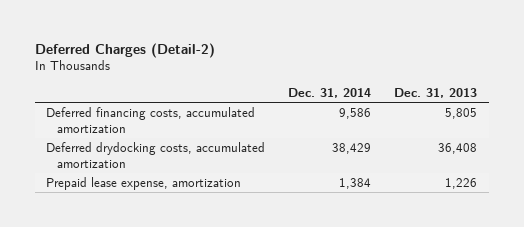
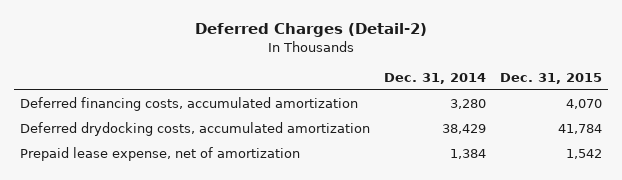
[394,87,478,98] Dec. 31, 2013 -> none
none -> [499,73,602,85] Dec. 31, 2015
[339,107,372,119] 9,586 -> [450,99,487,110] 3,280
[46,176,242,190] Prepaid lease expense, amortization -> [20,147,301,162] Prepaid lease expense, net of amortization

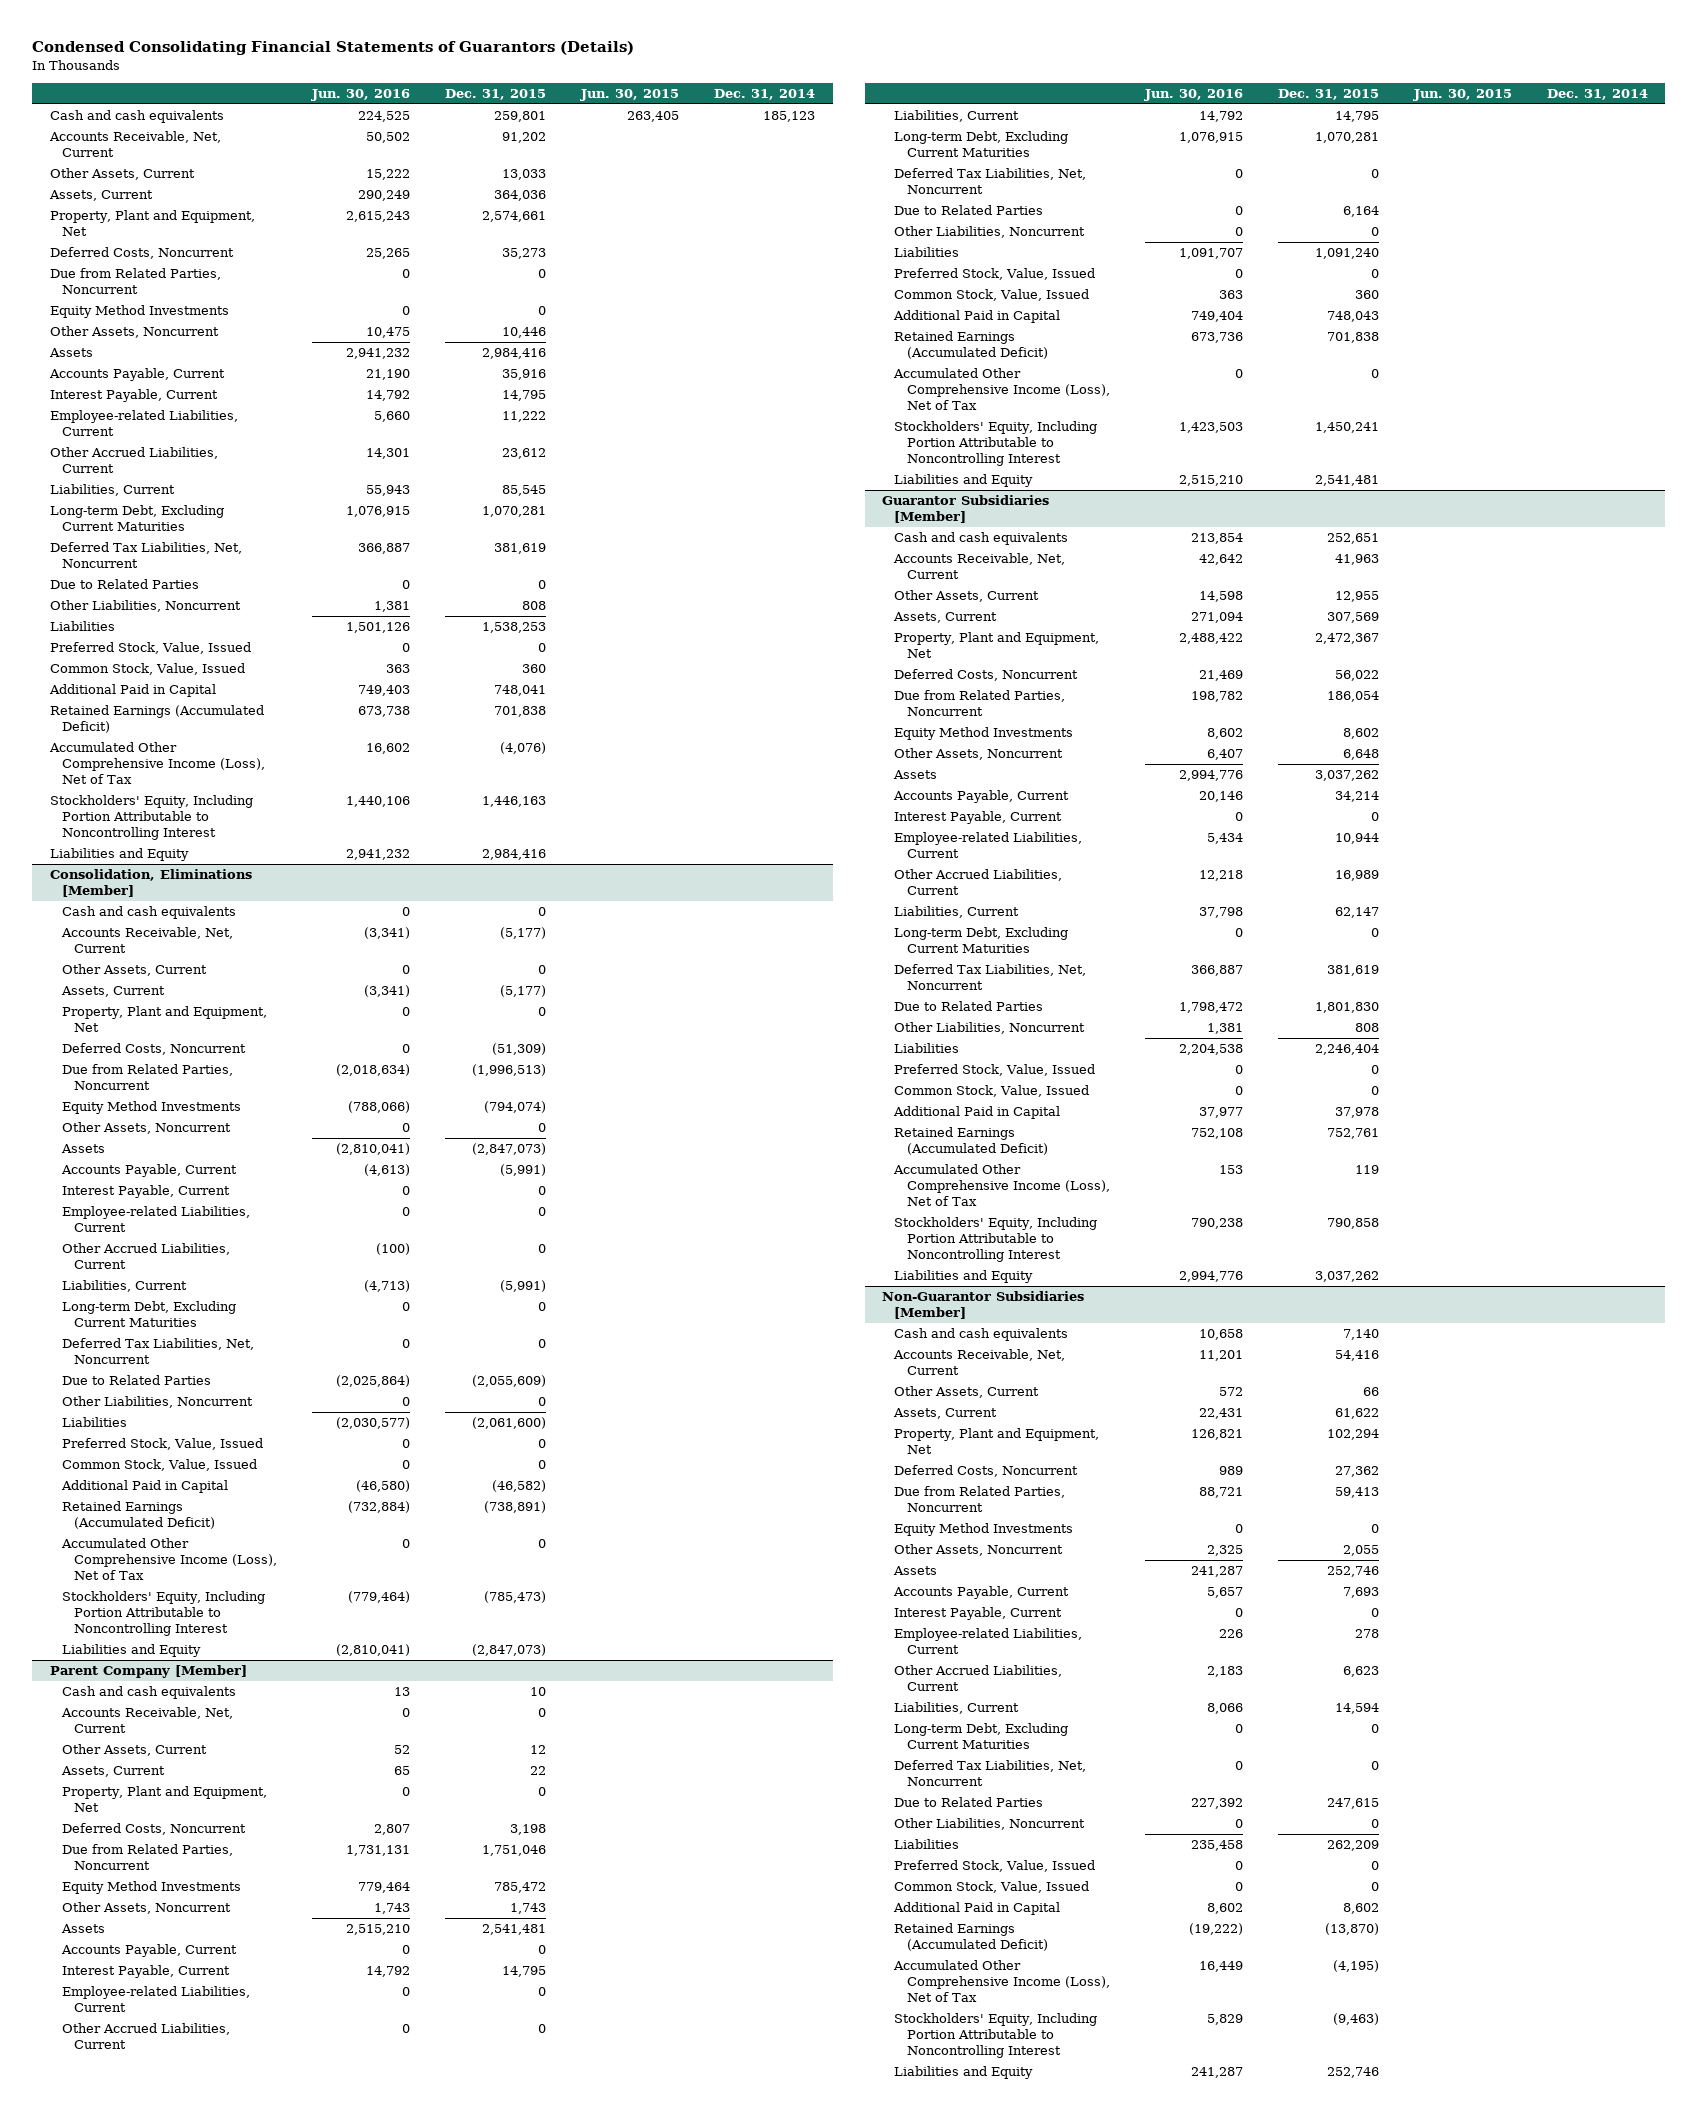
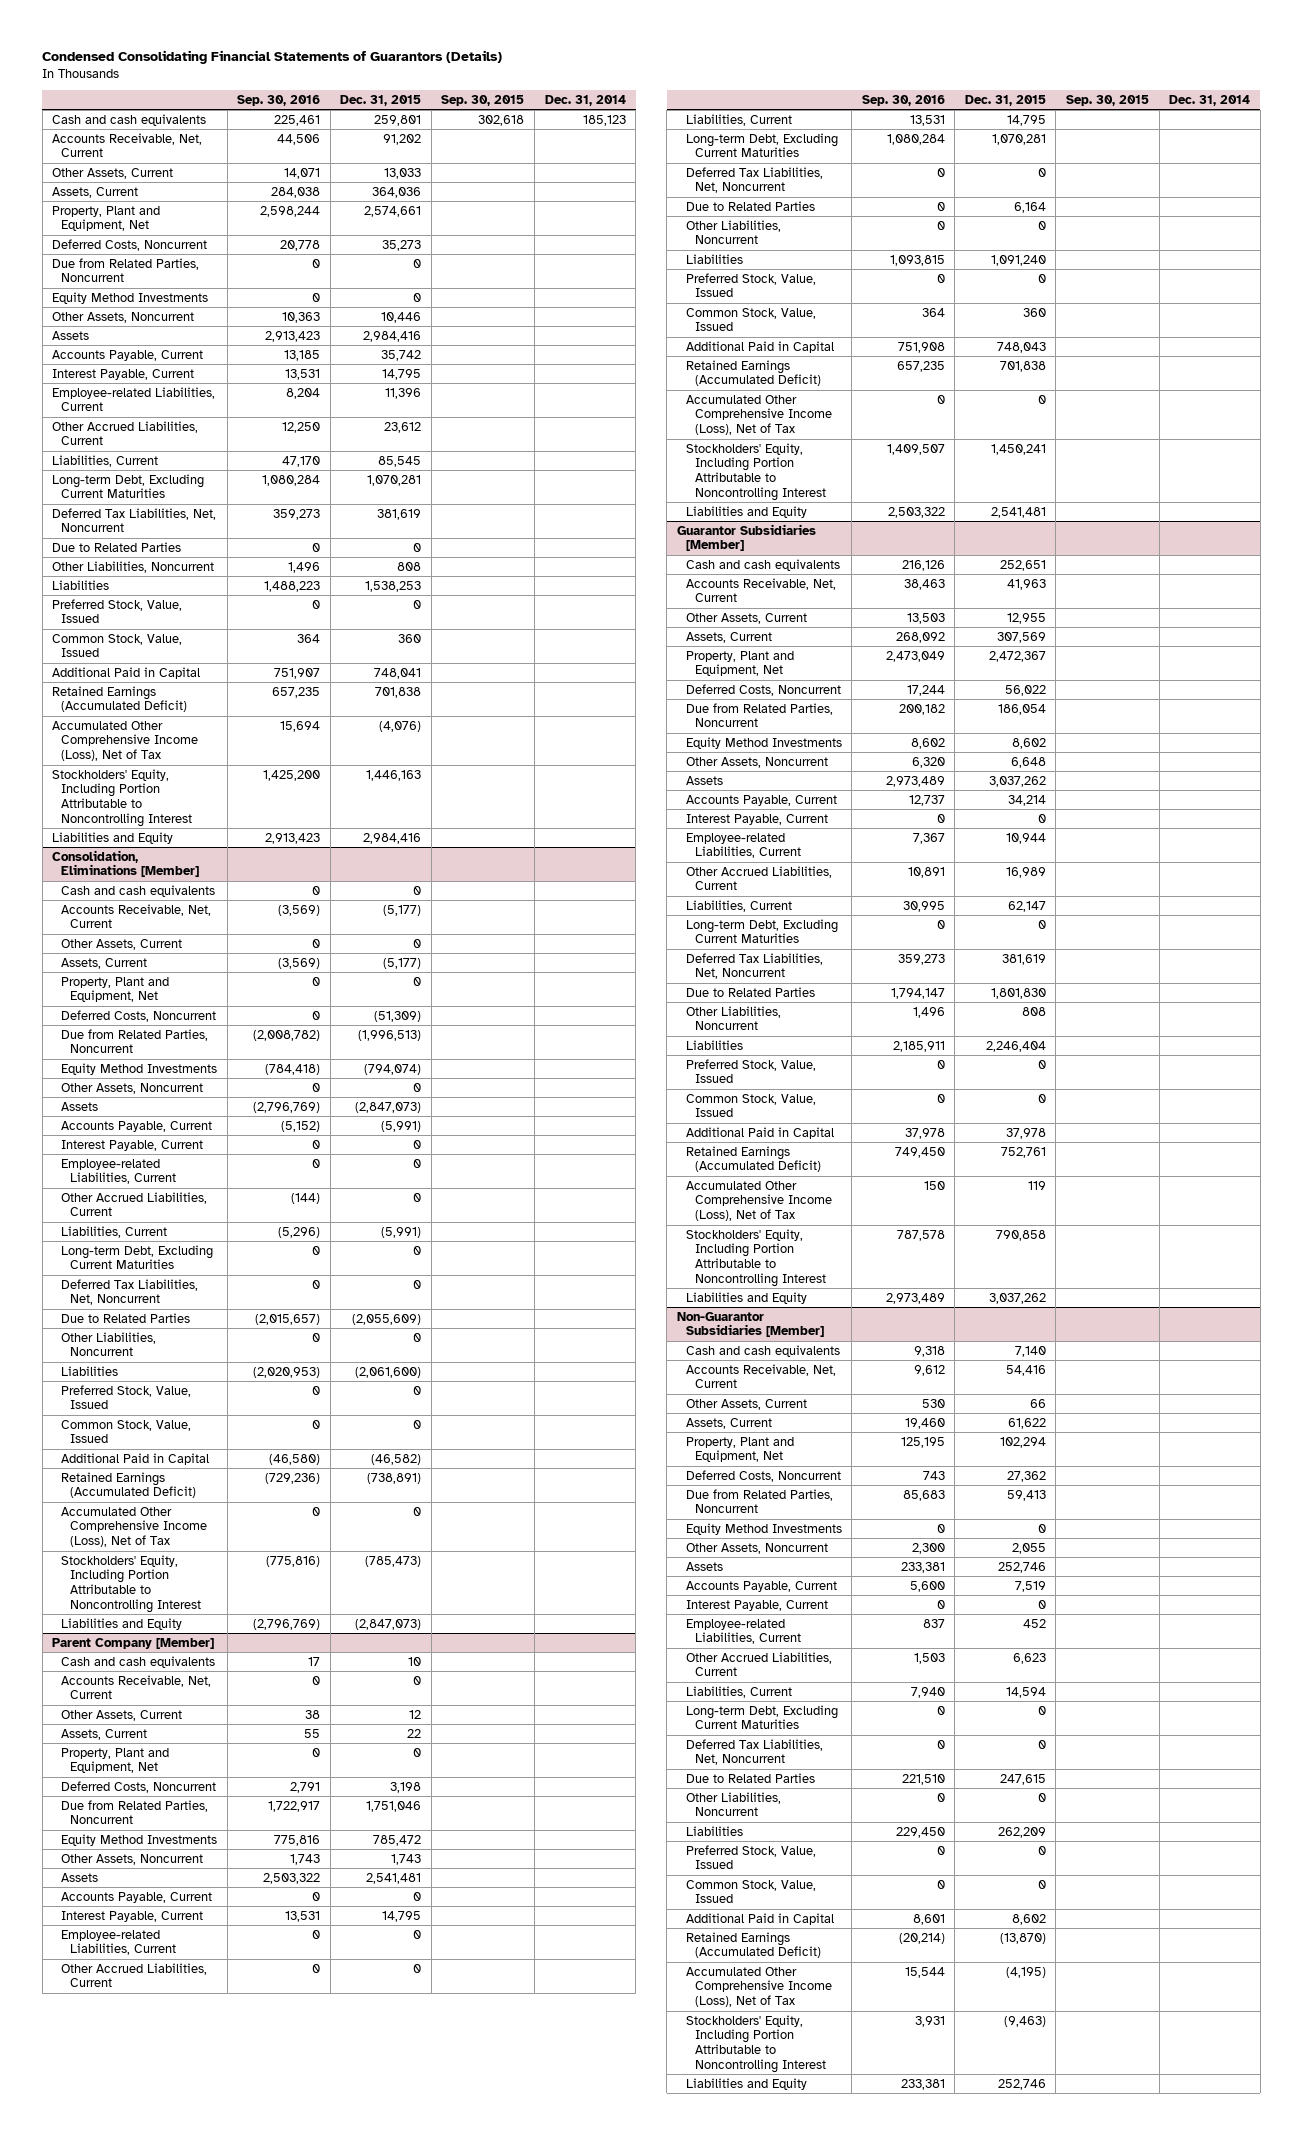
[311,88,411,101] Jun. 30, 2016 -> none
[580,88,680,101] Jun. 30, 2015 -> none
none -> [237,95,321,107] Sep. 30, 2016
none -> [441,95,525,107] Sep. 30, 2015
[502,369,547,381] 35,916 -> [381,349,422,361] 35,742
[502,411,547,423] 11,222 -> [385,387,422,399] 11,396
[1342,1587,1379,1599] 7,693 -> [1014,1580,1046,1592] 7,519
[1354,1629,1379,1639] 278 -> [1022,1618,1046,1628] 452

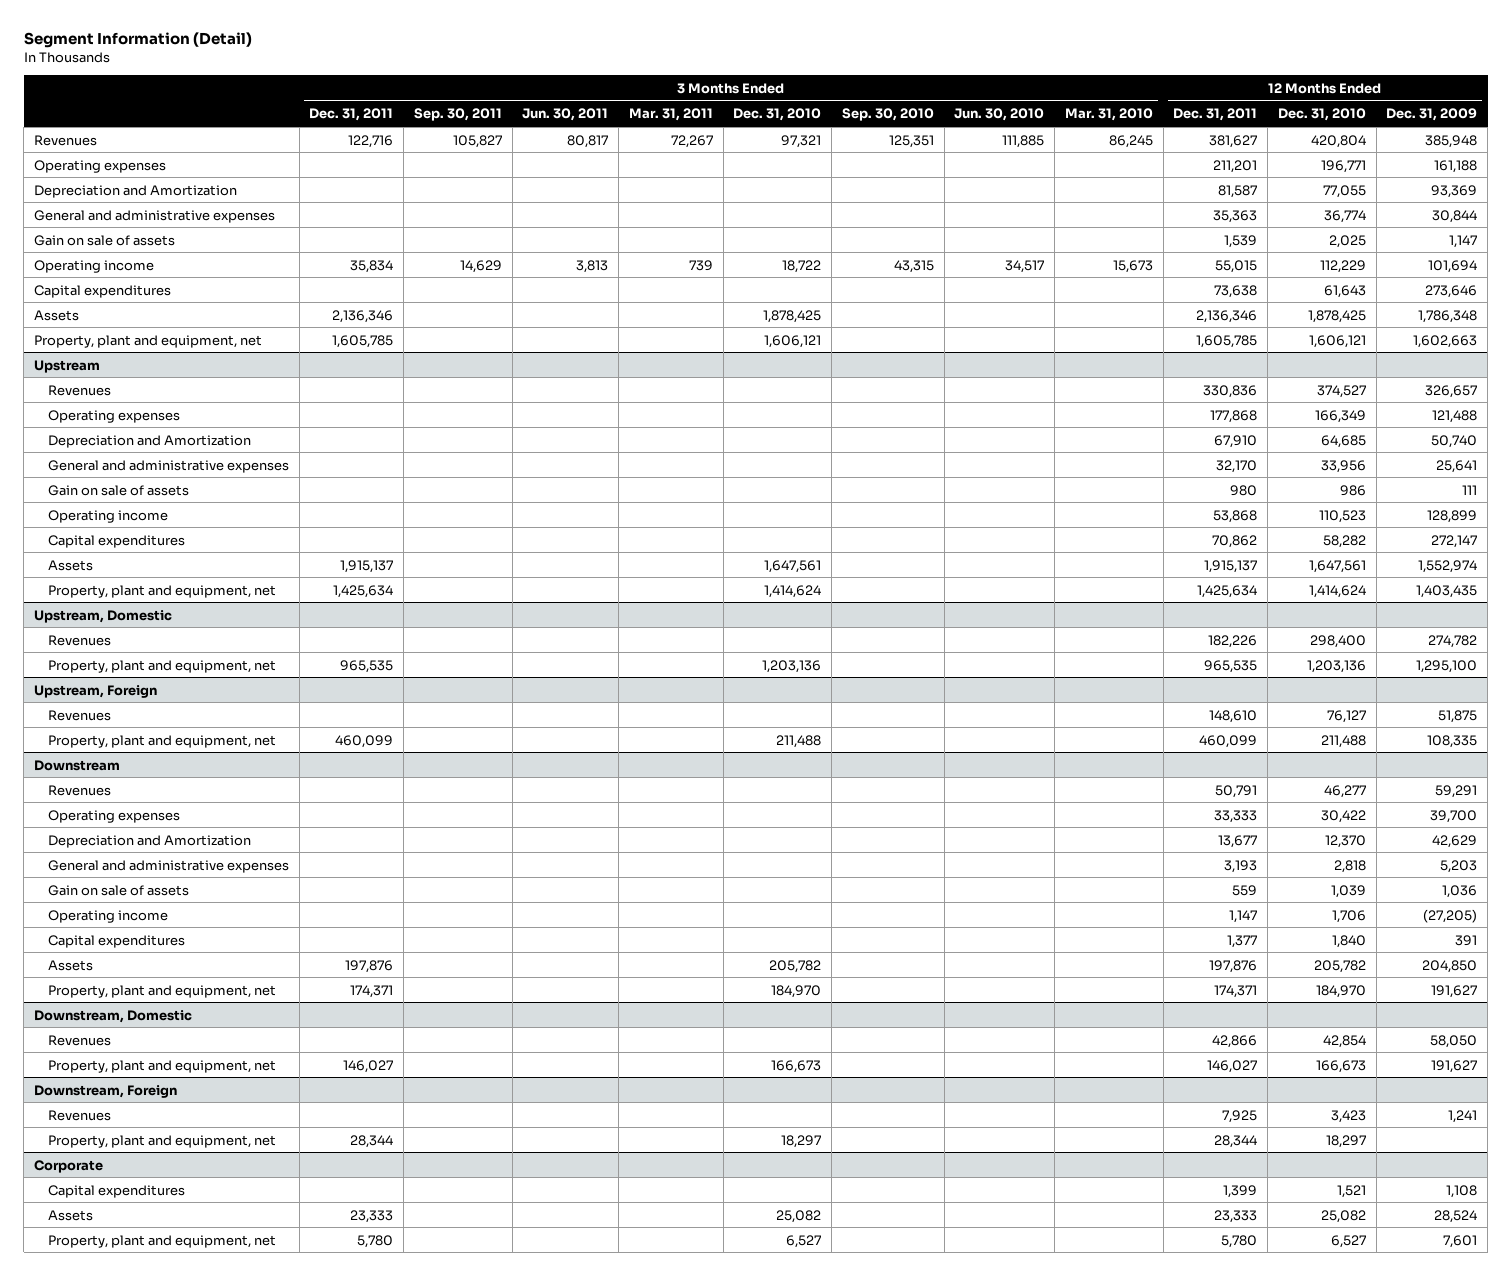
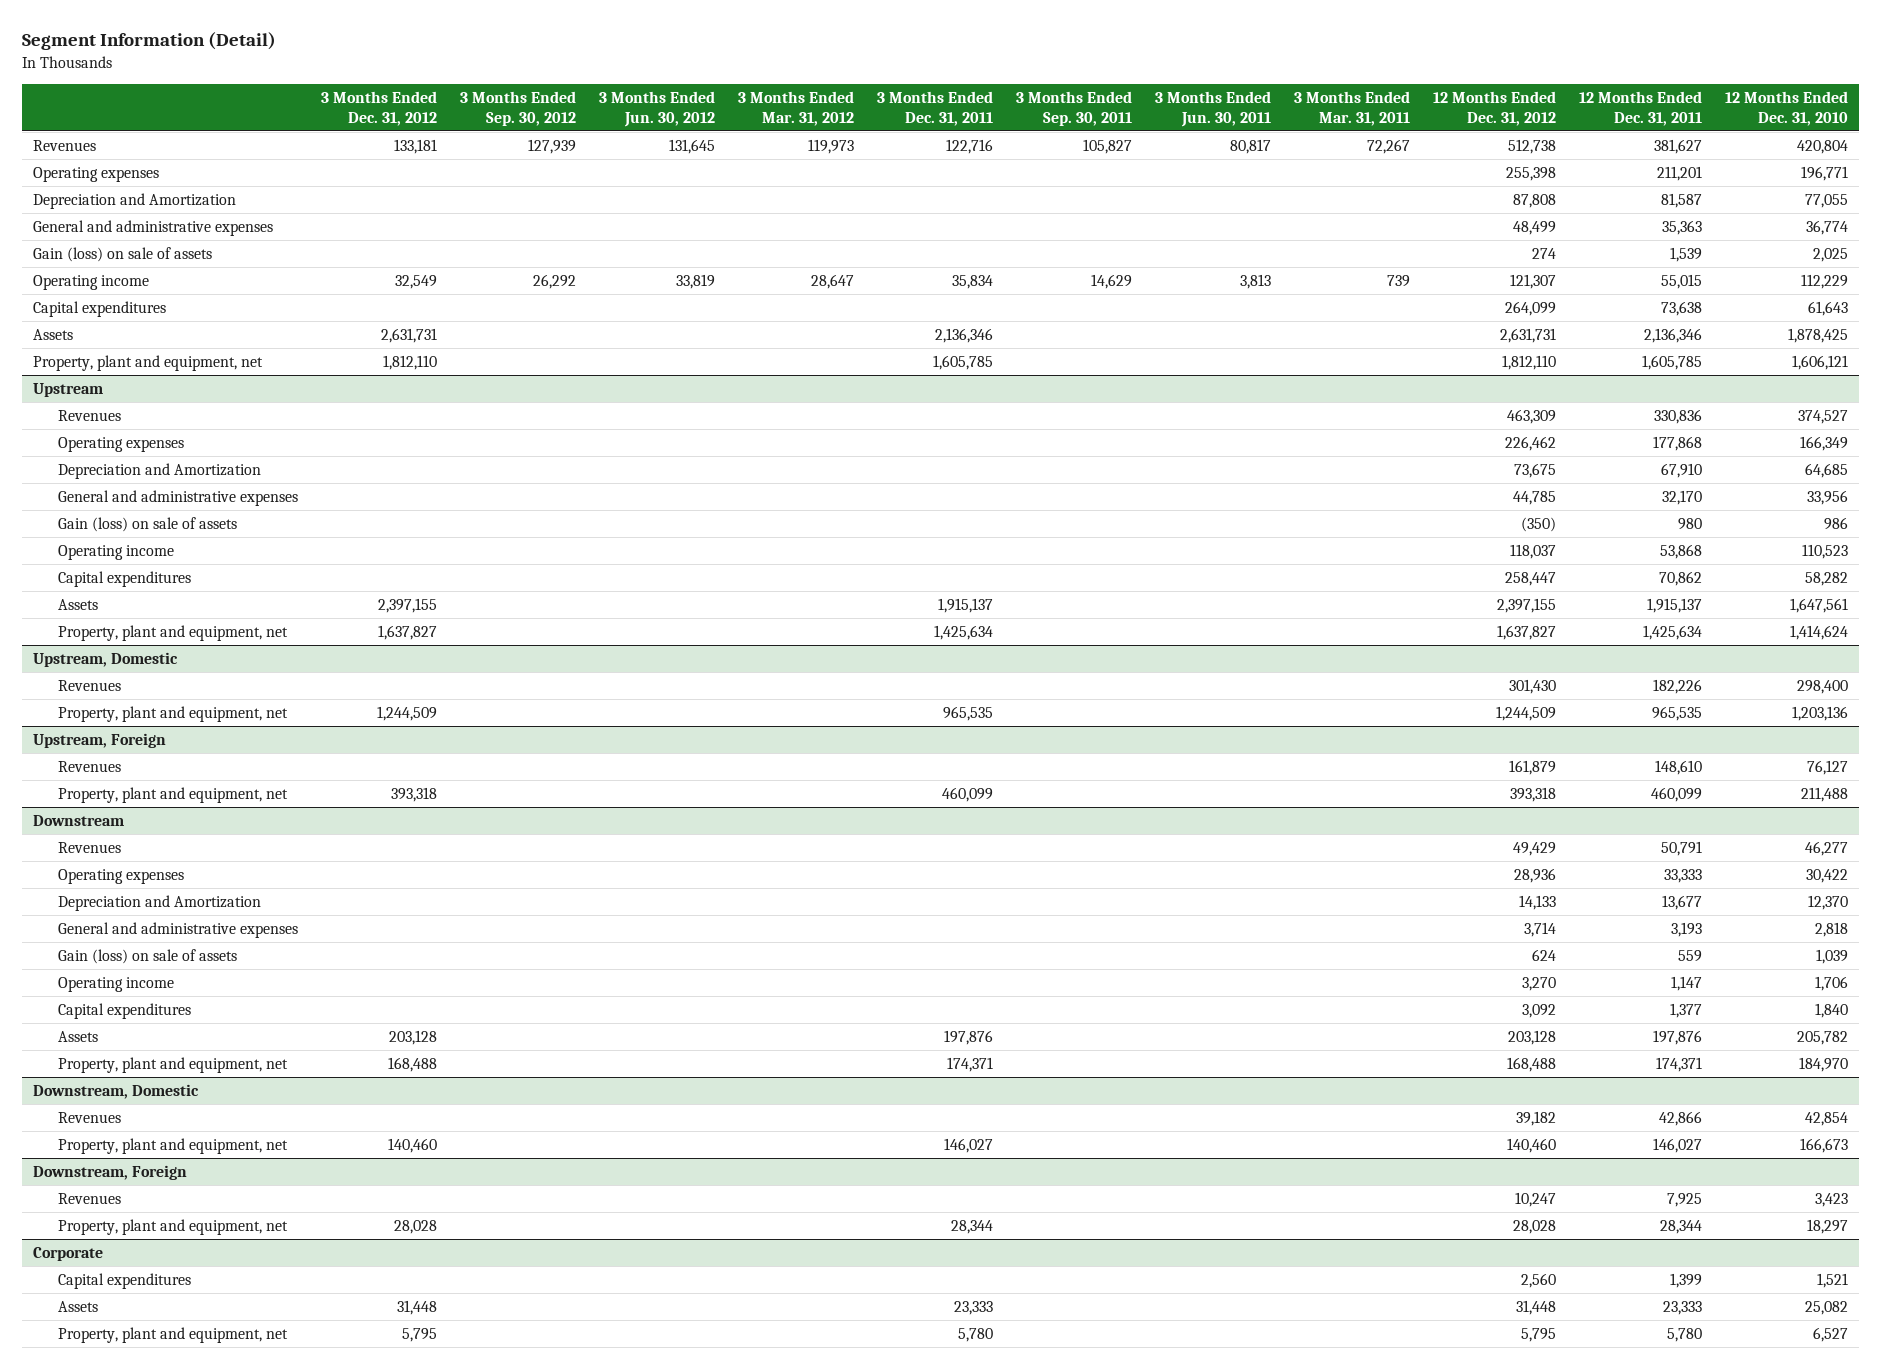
[733,108,822,122] Dec. 31, 2010 -> none
[841,108,934,122] Sep. 30, 2010 -> none
[954,108,1045,122] Jun. 30, 2010 -> none
[1064,108,1153,122] Mar. 31, 2010 -> none
[1386,108,1478,122] Dec. 31, 2009 -> none
none -> [321,90,438,126] 3 Months Ended Dec. 31, 2012
none -> [460,90,577,126] 3 Months Ended Sep. 30, 2012
none -> [599,90,716,127] 3 Months Ended Jun. 30, 2012
none -> [737,90,854,126] 3 Months Ended Mar. 31, 2012
none -> [1432,90,1556,126] 12 Months Ended Dec. 31, 2012
[34,234,176,246] Gain on sale of assets -> [33,247,213,263] Gain (loss) on sale of assets
[47,484,189,496] Gain on sale of assets -> [58,517,238,533] Gain (loss) on sale of assets
[47,884,189,896] Gain on sale of assets -> [58,949,238,965] Gain (loss) on sale of assets

